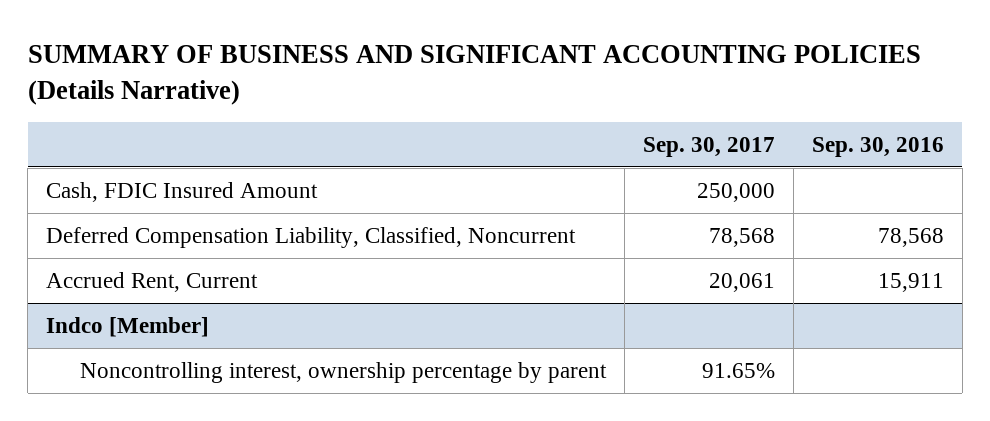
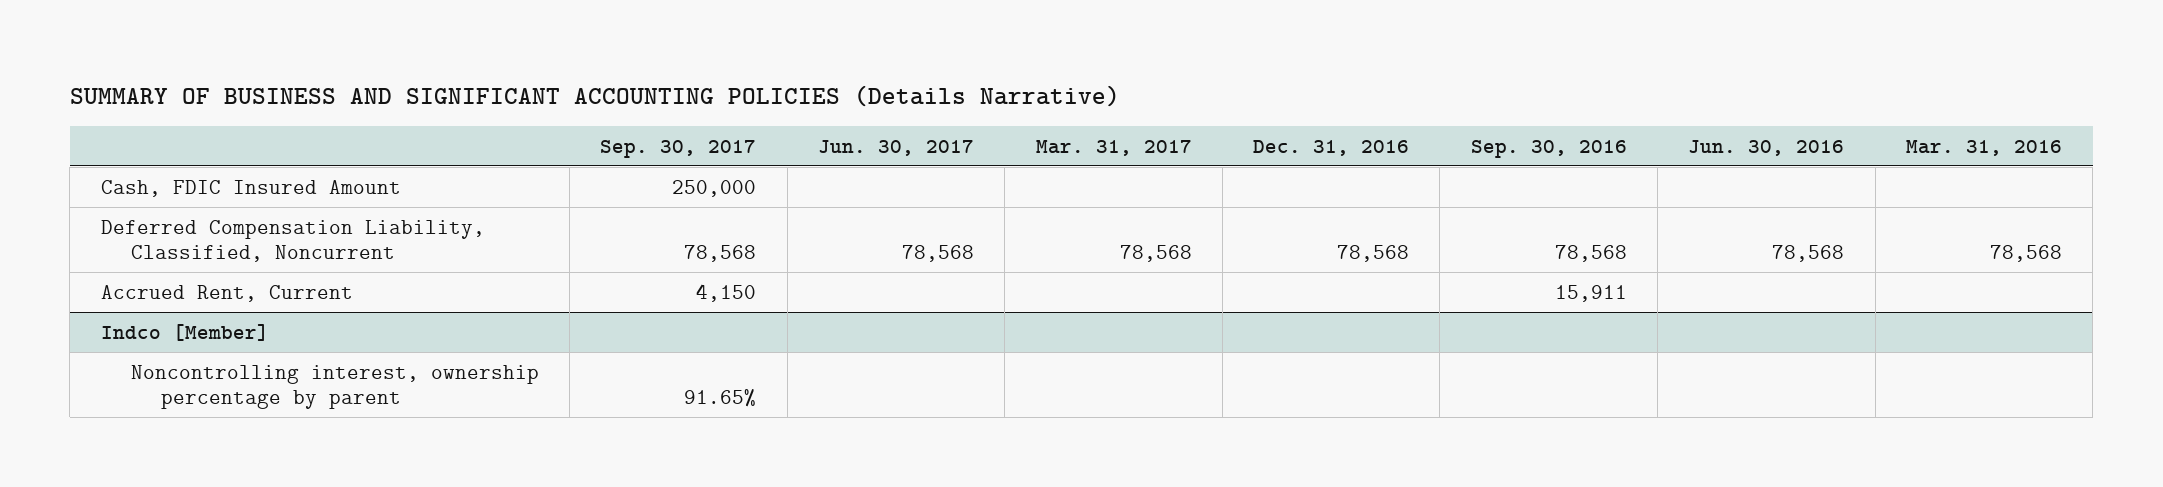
none -> [817,139,974,156] Jun. 30, 2017
none -> [1035,139,1192,156] Mar. 31, 2017
none -> [1253,139,1410,156] Dec. 31, 2016
none -> [1688,139,1845,156] Jun. 30, 2016
none -> [1905,139,2062,156] Mar. 31, 2016
[709,272,776,292] 20,061 -> [696,283,757,302] 4,150

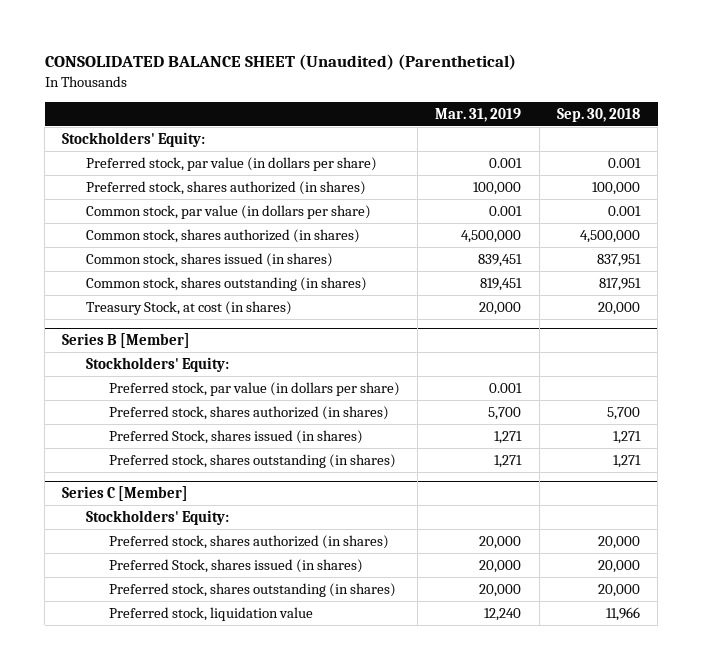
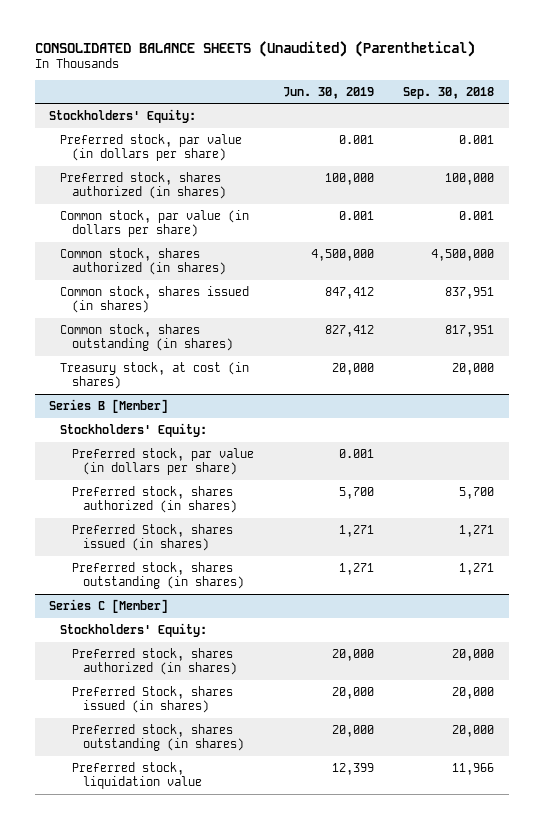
[44,54,516,71] CONSOLIDATED BALANCE SHEET (Unaudited) (Parenthetical) -> [34,40,475,57] CONSOLIDATED BALANCE SHEETS (Unaudited) (Parenthetical)
[435,107,522,122] Mar. 31, 2019 -> none
none -> [282,86,374,99] Jun. 30, 2019
[85,301,292,316] Treasury Stock, at cost (in shares) -> [60,361,250,390] Treasury stock, at cost (in shares)

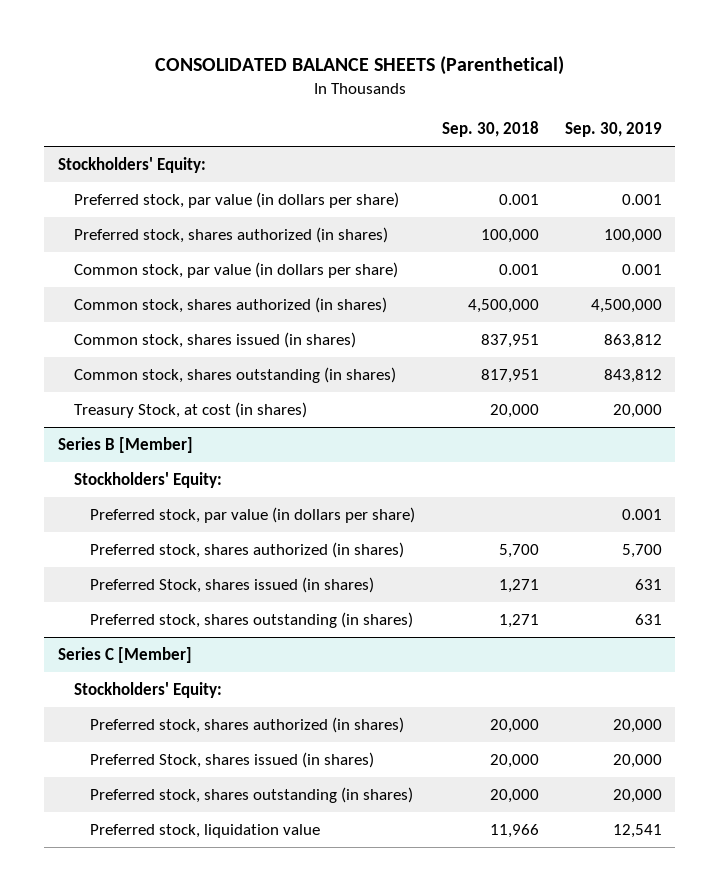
[34,40,475,57] CONSOLIDATED BALANCE SHEETS (Unaudited) (Parenthetical) -> [154,55,564,75] CONSOLIDATED BALANCE SHEETS (Parenthetical)
[282,86,374,99] Jun. 30, 2019 -> none
none -> [565,122,663,138] Sep. 30, 2019
[60,361,250,390] Treasury stock, at cost (in shares) -> [73,402,307,419] Treasury Stock, at cost (in shares)

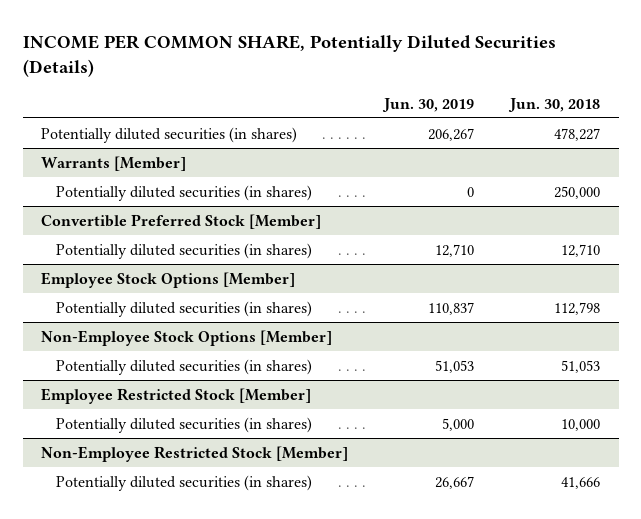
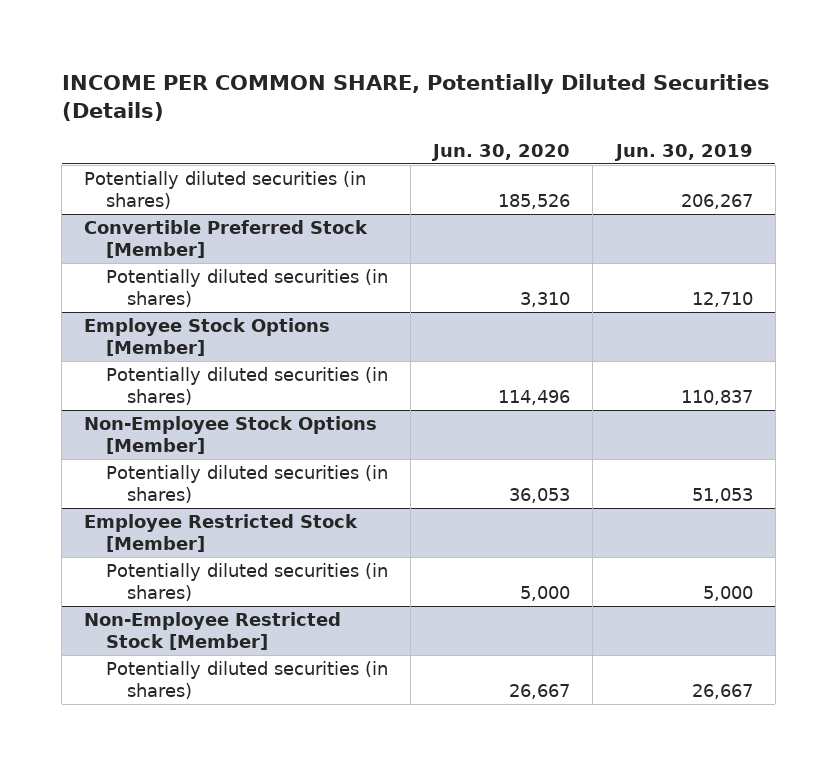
[508,97,601,112] Jun. 30, 2018 -> none
none -> [431,143,571,161] Jun. 30, 2020
[40,155,186,171] Warrants [Member] -> none
[56,184,313,201] Potentially diluted securities (in shares) -> none

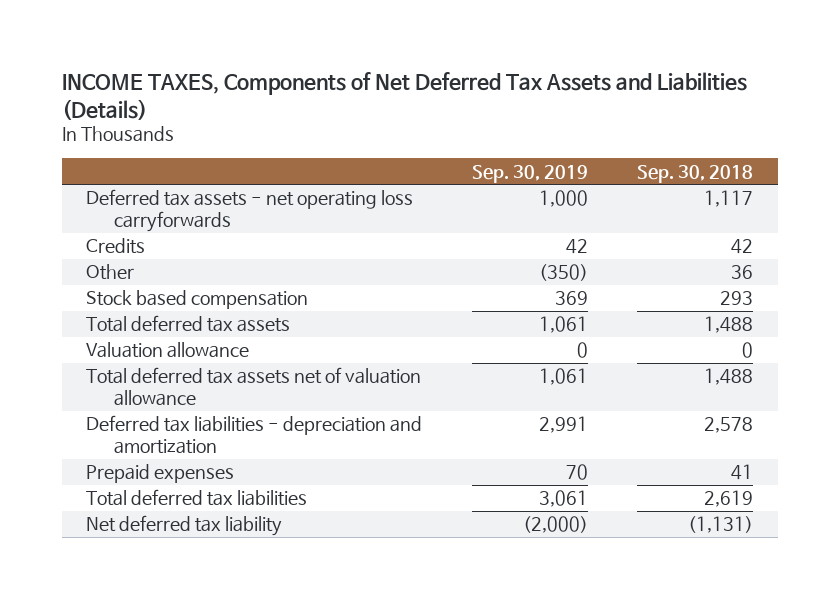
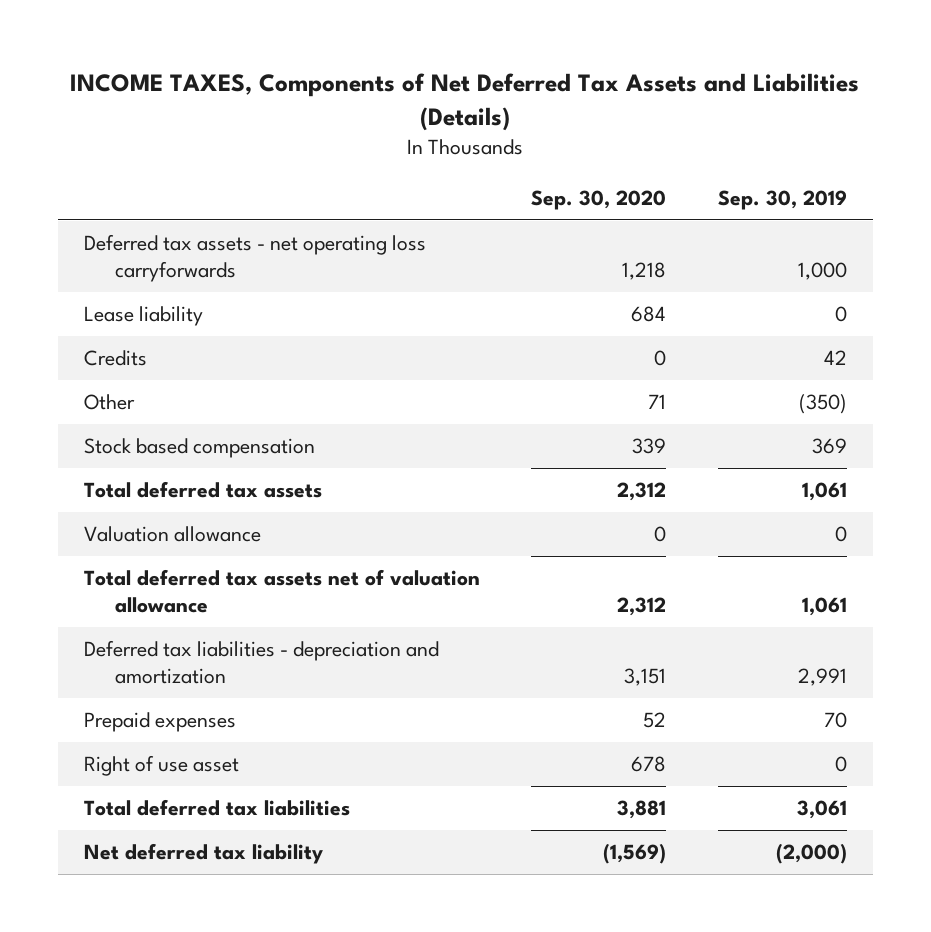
[636,164,753,183] Sep. 30, 2018 -> none
none -> [531,189,667,210] Sep. 30, 2020
none -> [83,306,203,327] Lease liability
none -> [83,755,239,777] Right of use asset

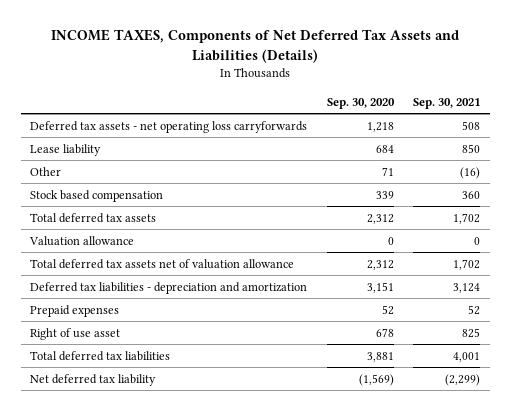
[717,189,847,210] Sep. 30, 2019 -> none
none -> [413,97,481,109] Sep. 30, 2021
[83,350,147,367] Credits -> none

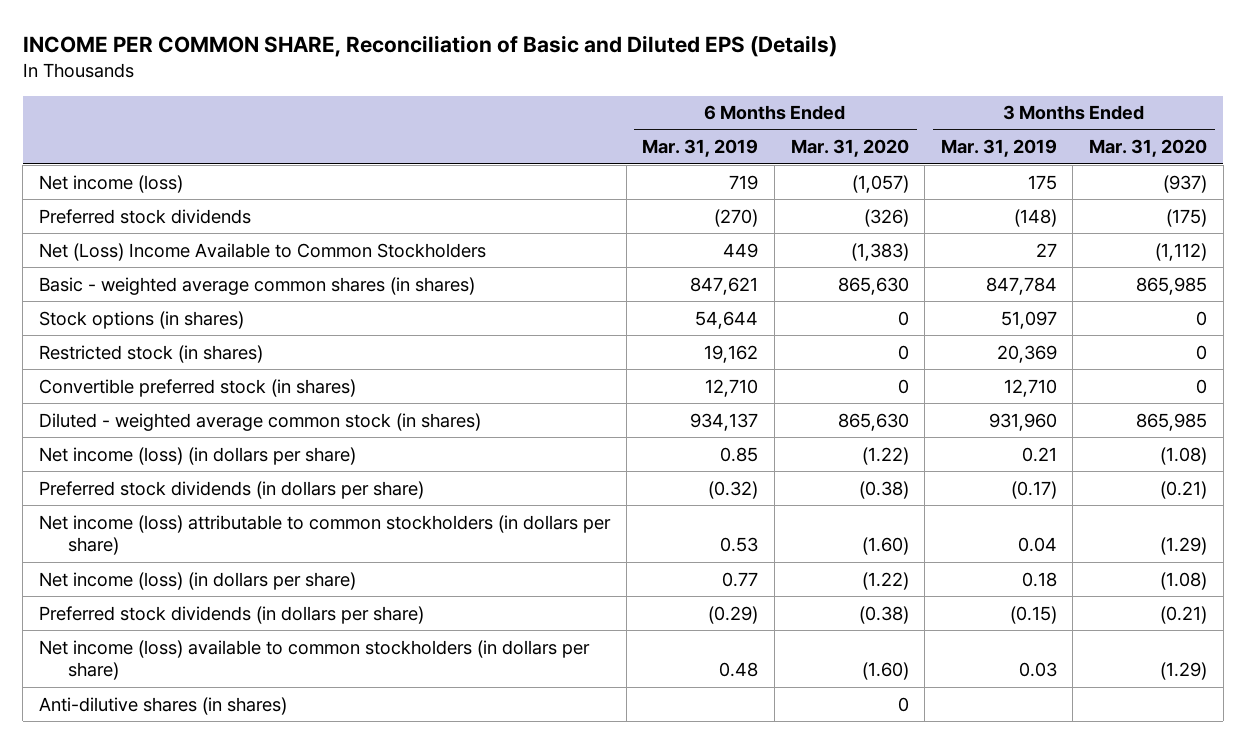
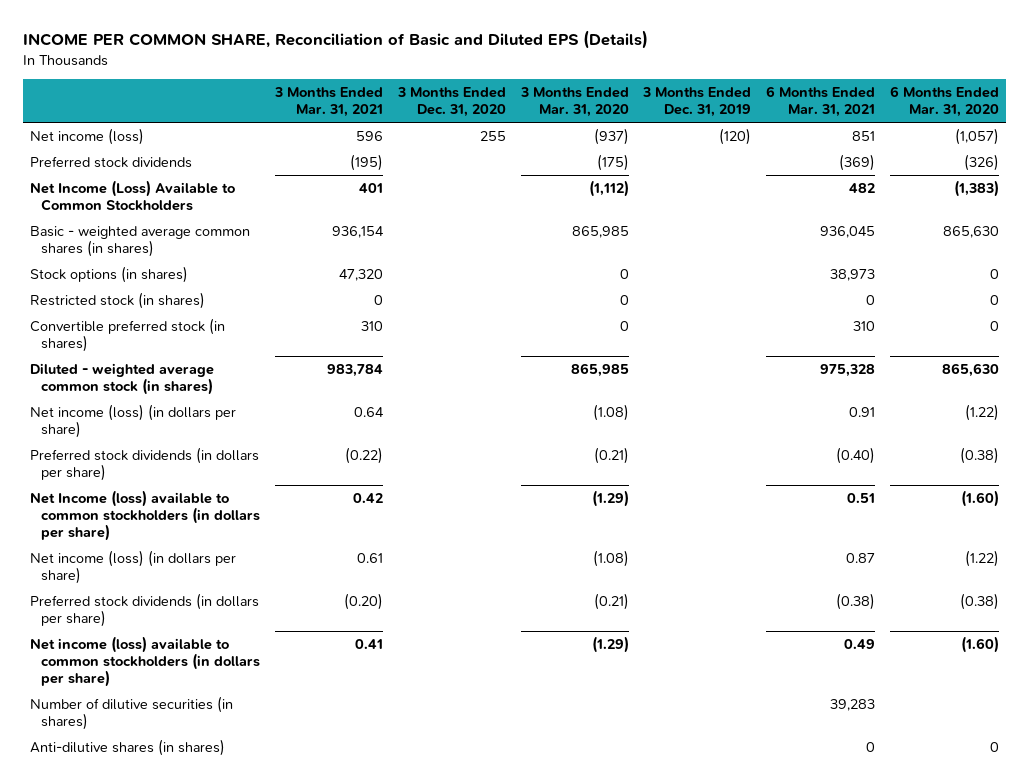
[642,139,759,158] Mar. 31, 2019 -> none
[940,139,1057,158] Mar. 31, 2019 -> none
none -> [274,86,384,118] 3 Months Ended Mar. 31, 2021
none -> [396,86,506,118] 3 Months Ended Dec. 31, 2020
none -> [642,86,752,118] 3 Months Ended Dec. 31, 2019
none -> [765,85,875,118] 6 Months Ended Mar. 31, 2021
[38,242,486,261] Net (Loss) Income Available to Common Stockholders -> [29,179,235,212] Net Income (Loss) Available to Common Stockholders
[38,514,611,556] Net income (loss) attributable to common stockholders (in dollars per share) -> [29,489,261,542] Net Income (loss) available to common stockholders (in dollars per share)
none -> [29,695,233,731] Number of dilutive securities (in shares)

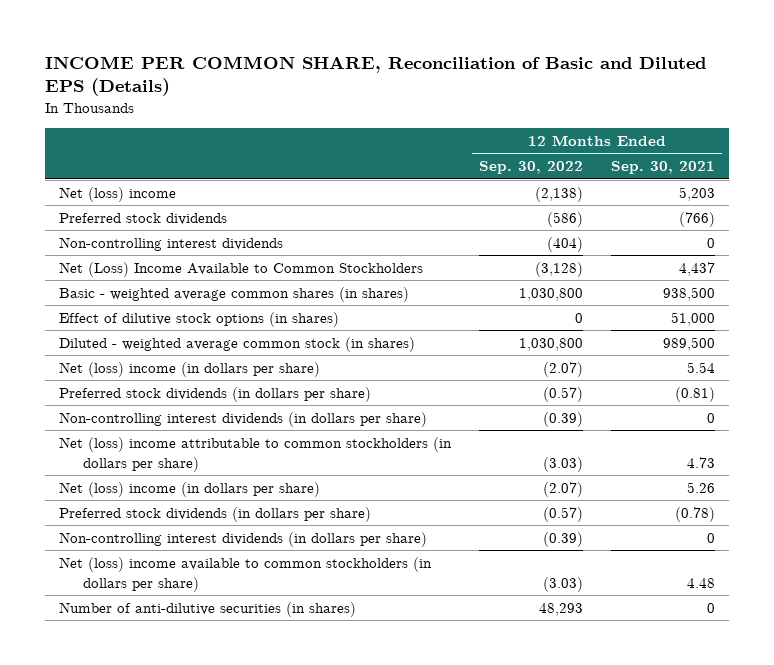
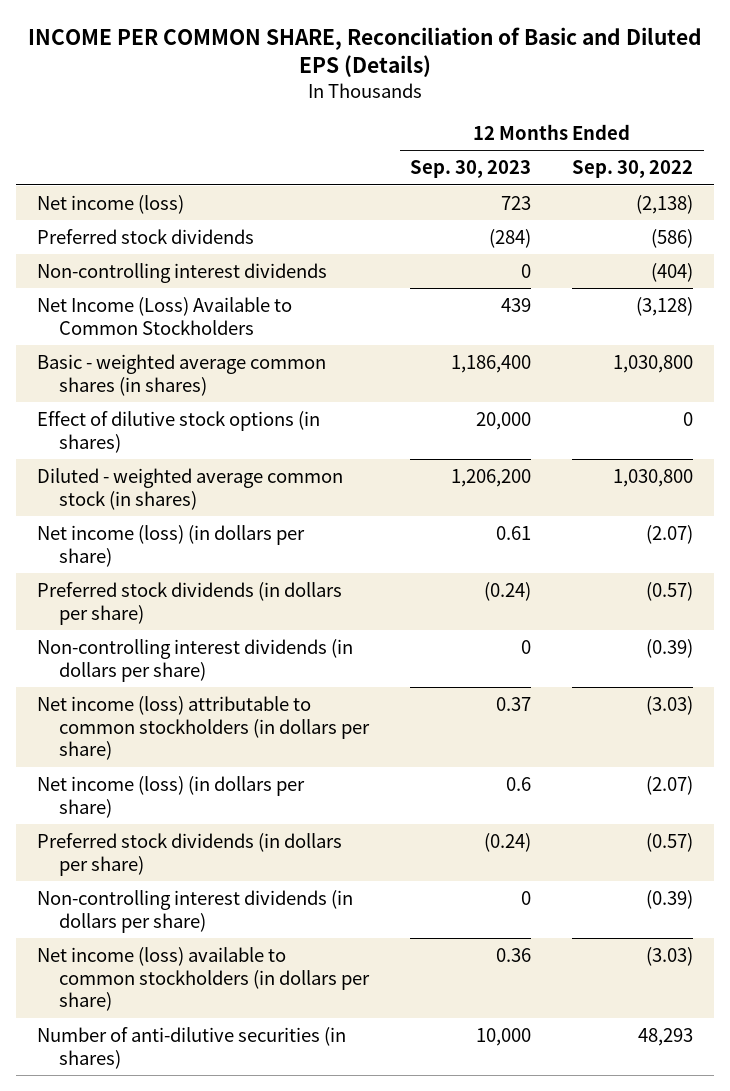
[611,161,716,175] Sep. 30, 2021 -> none
none -> [410,160,532,179] Sep. 30, 2023
[59,186,177,202] Net (loss) income -> [36,194,184,214] Net income (loss)
[59,261,424,277] Net (Loss) Income Available to Common Stockholders -> [36,296,292,335] Net Income (Loss) Available to Common Stockholders
[59,361,321,377] Net (loss) income (in dollars per share) -> [36,524,305,567] Net income (loss) (in dollars per share)
[59,436,453,472] Net (loss) income attributable to common stockholders (in dollars per share) -> [36,695,371,761] Net income (loss) attributable to common stockholders (in dollars per share)
[59,481,321,497] Net (loss) income (in dollars per share) -> [36,775,305,818] Net income (loss) (in dollars per share)
[59,556,433,592] Net (loss) income available to common stockholders (in dollars per share) -> [36,946,371,1012] Net income (loss) available to common stockholders (in dollars per share)

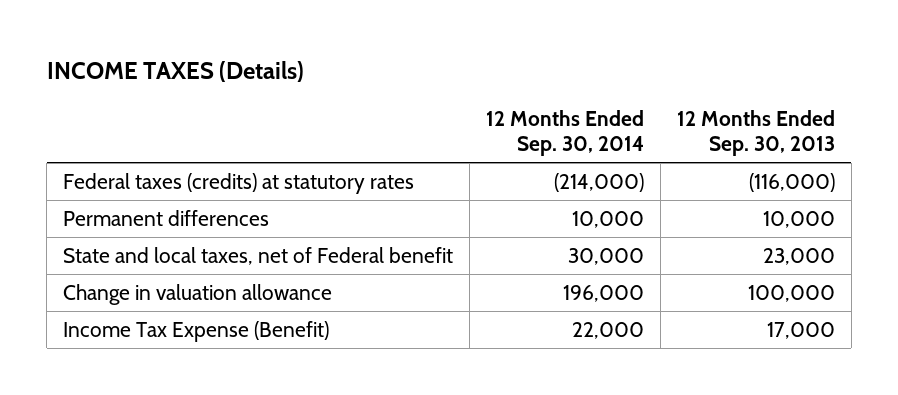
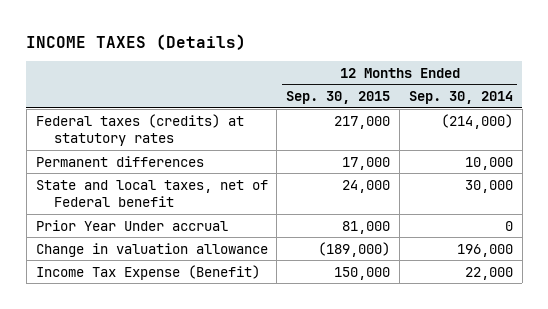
[676,110,835,157] 12 Months Ended Sep. 30, 2013 -> none
none -> [286,91,391,105] Sep. 30, 2015
none -> [35,219,228,231] Prior Year Under accrual

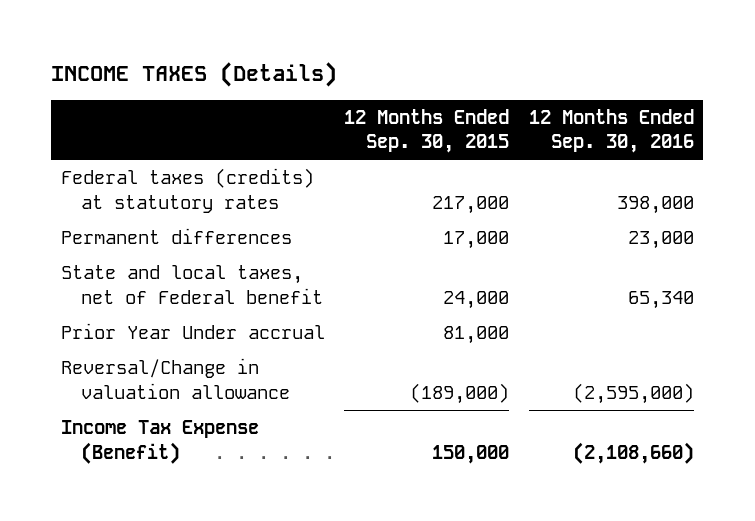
[408,91,513,105] Sep. 30, 2014 -> none
none -> [528,109,694,154] 12 Months Ended Sep. 30, 2016
[35,242,268,257] Change in valuation allowance -> [61,358,290,399] Reversal/Change in valuation allowance

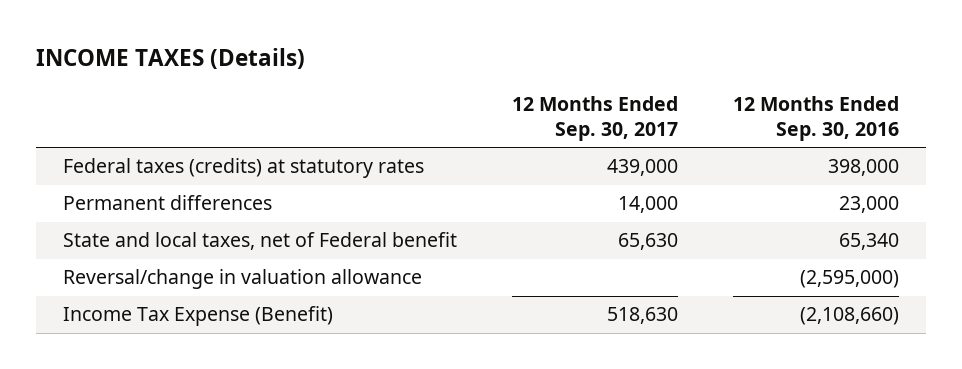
[344,109,510,154] 12 Months Ended Sep. 30, 2015 -> none
none -> [511,96,678,142] 12 Months Ended Sep. 30, 2017
[61,323,326,340] Prior Year Under accrual -> none
[61,358,290,399] Reversal/Change in valuation allowance -> [63,269,423,290] Reversal/change in valuation allowance

